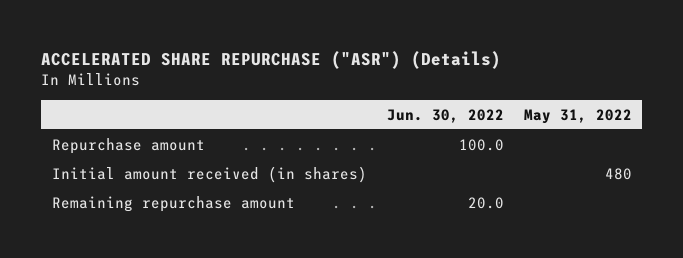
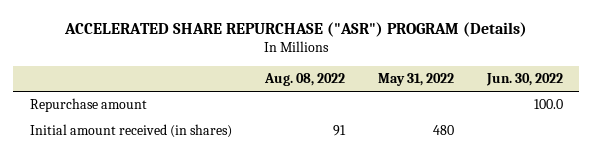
[41,50,502,69] ACCELERATED SHARE REPURCHASE ("ASR") (Details) -> [64,22,528,38] ACCELERATED SHARE REPURCHASE ("ASR") PROGRAM (Details)
none -> [263,73,345,87] Aug. 08, 2022
[51,195,295,212] Remaining repurchase amount -> none

